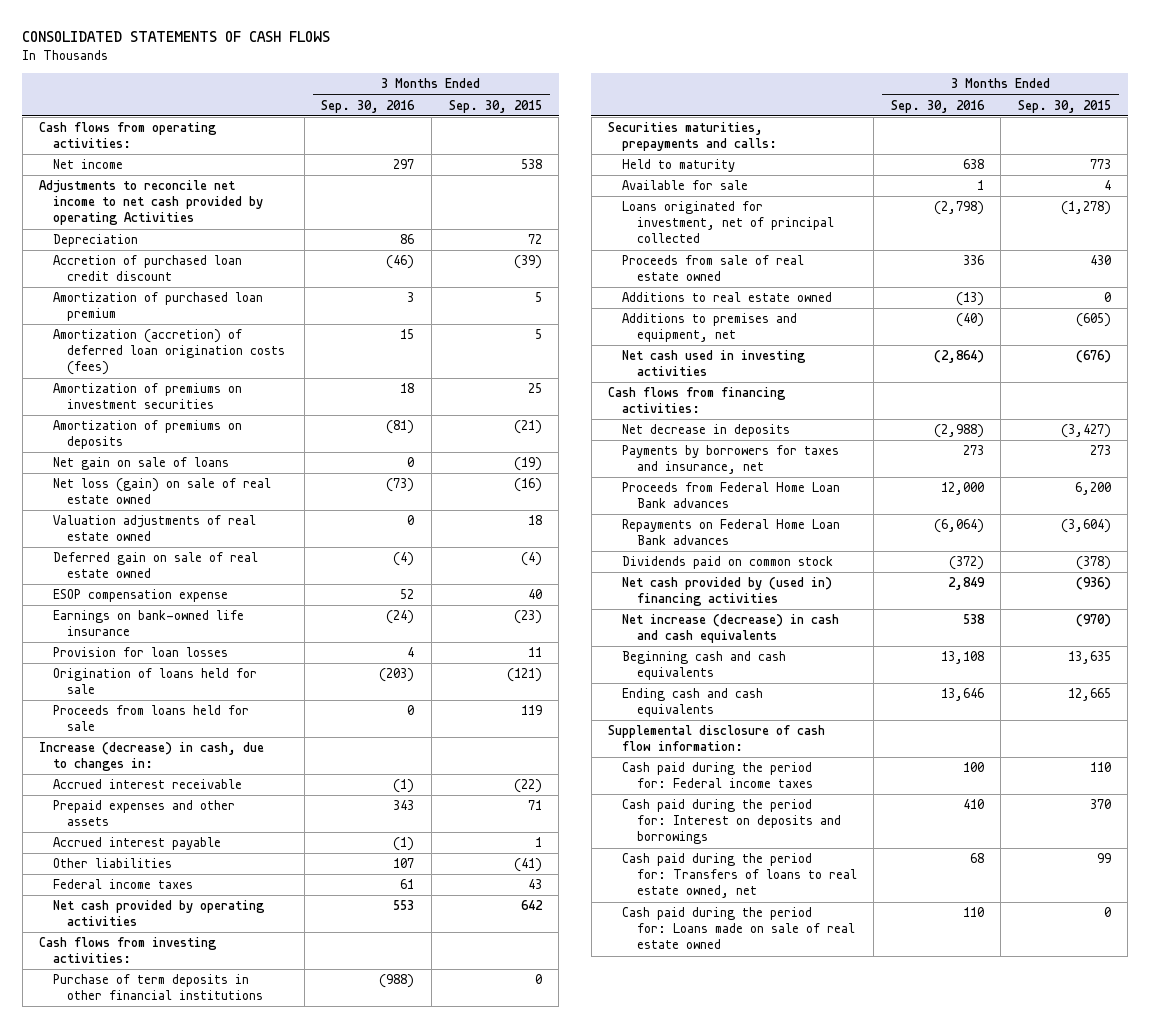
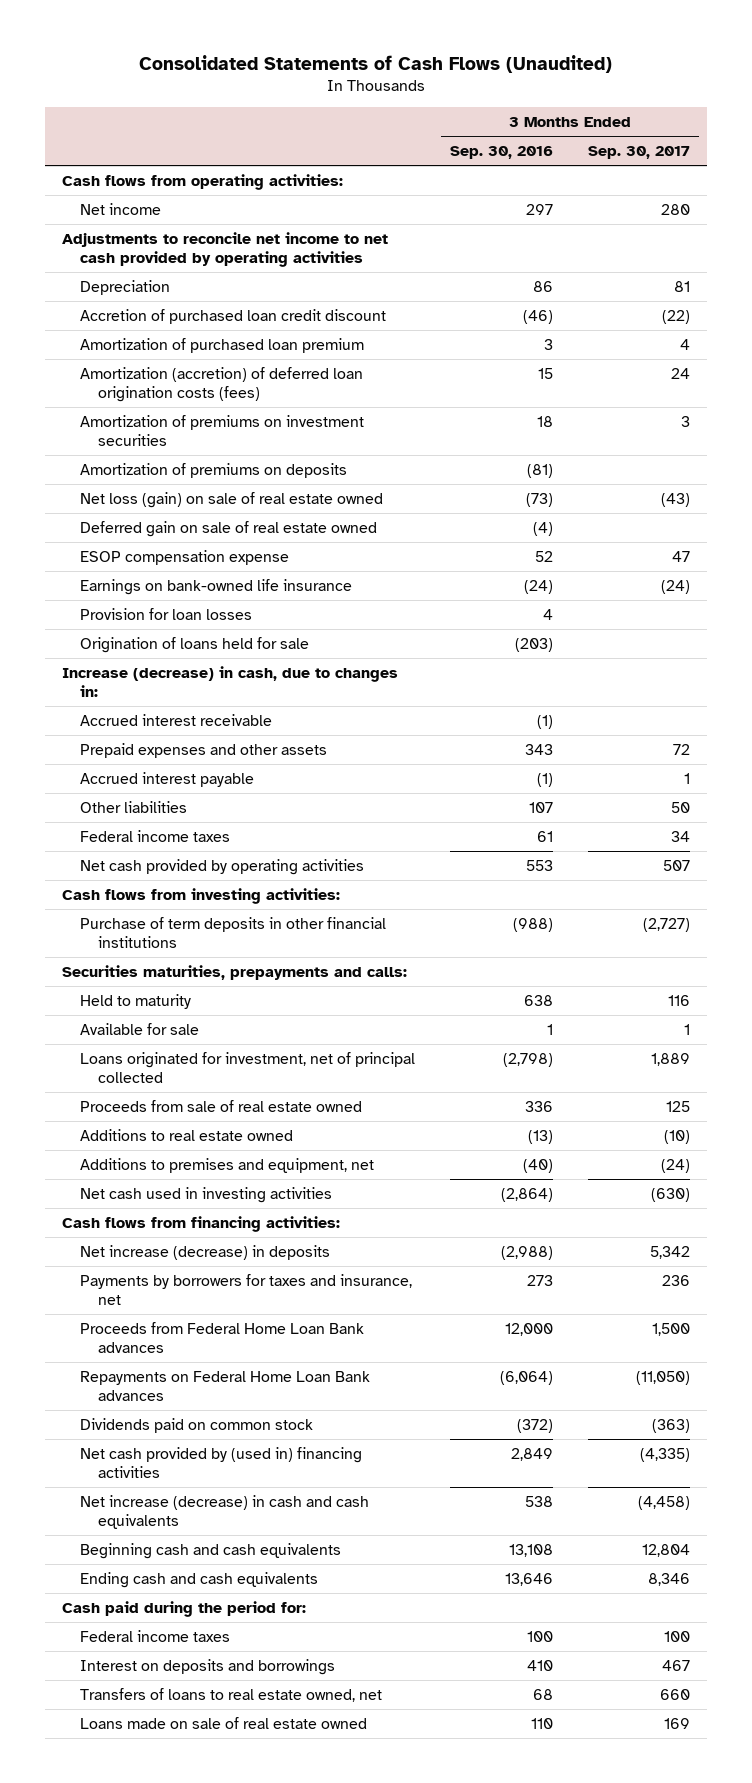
[22,31,331,43] CONSOLIDATED STATEMENTS OF CASH FLOWS -> [139,54,613,73] Consolidated Statements of Cash Flows (Unaudited)
[448,99,542,113] Sep. 30, 2015 -> none
none -> [587,146,690,160] Sep. 30, 2017
[39,180,264,226] Adjustments to reconcile net income to net cash provided by operating Activities -> [62,231,389,267] Adjustments to reconcile net income to net cash provided by operating activities
[53,457,230,471] Net gain on sale of loans -> none
[53,515,257,542] Valuation adjustments of real estate owned -> none
[53,705,250,732] Proceeds from loans held for sale -> none
[622,424,791,438] Net decrease in deposits -> [80,1244,331,1260] Net increase (decrease) in deposits
[608,725,826,752] Supplemental disclosure of cash flow information: -> none
none -> [62,1600,307,1617] Cash paid during the period for:
[622,762,813,789] Cash paid during the period for: Federal income taxes -> [80,1629,231,1642] Federal income taxes
[622,799,841,845] Cash paid during the period for: Interest on deposits and borrowings -> [80,1658,336,1675] Interest on deposits and borrowings
[622,853,857,899] Cash paid during the period for: Transfers of loans to real estate owned, net -> [80,1687,383,1702] Transfers of loans to real estate owned, net
[622,907,855,950] Cash paid during the period for: Loans made on sale of real estate owned -> [80,1716,368,1729] Loans made on sale of real estate owned

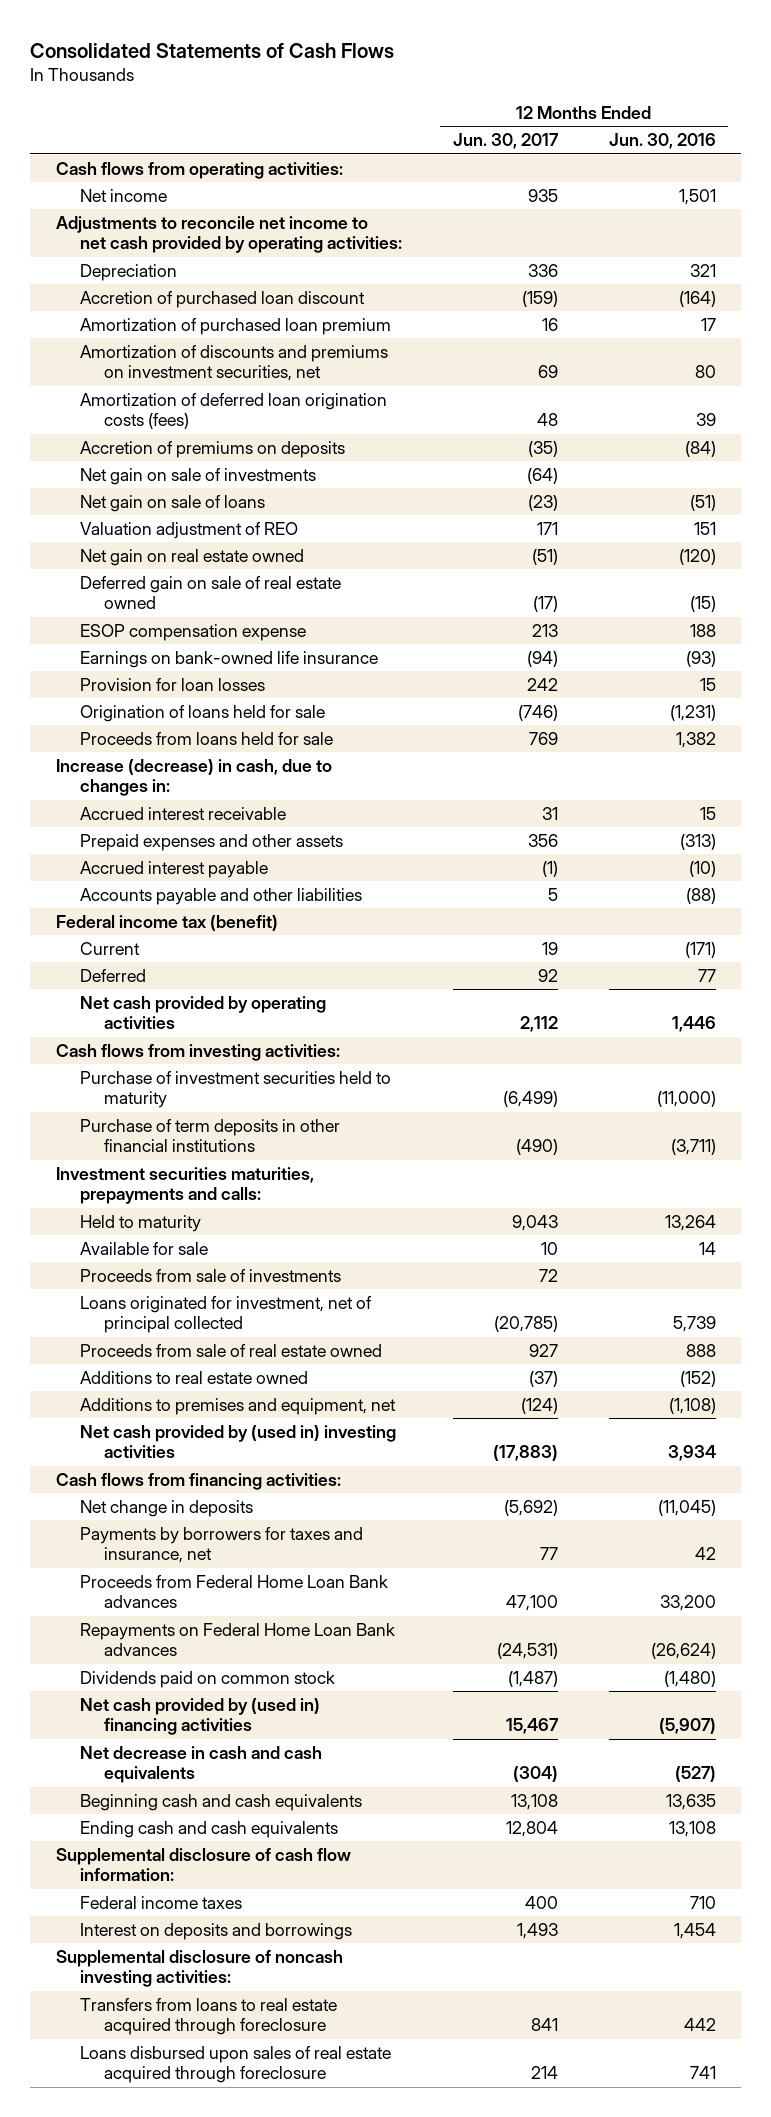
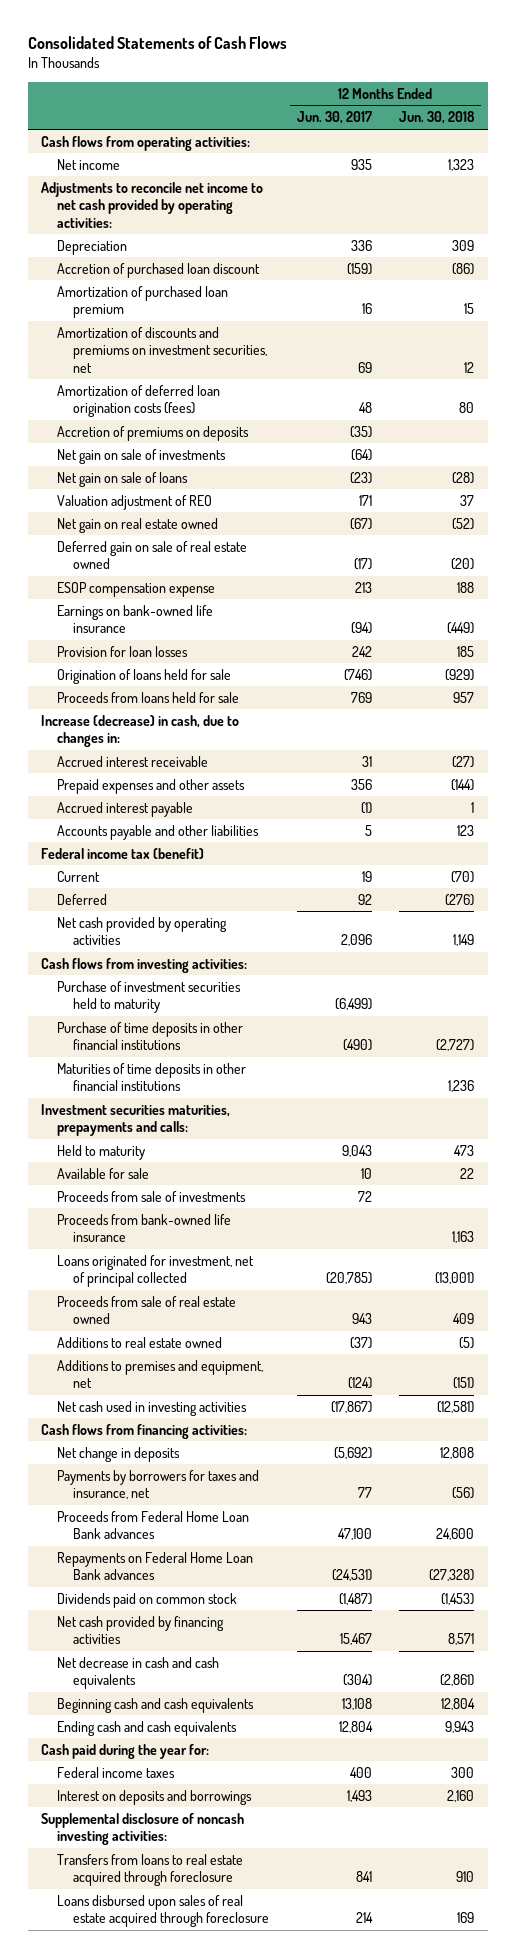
[608,133,716,150] Jun. 30, 2016 -> none
none -> [398,111,475,125] Jun. 30, 2018
[531,549,558,566] (51) -> [349,517,372,530] (67)
[519,1016,558,1033] 2,112 -> [340,934,372,947] 2,096
[80,1119,341,1153] Purchase of term deposits in other financial institutions -> [57,1021,244,1051] Purchase of time deposits in other financial institutions
none -> [57,1062,247,1092] Maturities of time deposits in other financial institutions
none -> [57,1213,232,1243] Proceeds from bank-owned life insurance
[528,1344,558,1358] 927 -> [351,1313,372,1325] 943
[80,1425,397,1459] Net cash provided by (used in) investing activities -> [57,1400,248,1416] Net cash used in investing activities
[492,1445,558,1462] (17,883) -> [330,1400,372,1413] (17,867)
[80,1698,321,1736] Net cash provided by (used in) financing activities -> [57,1615,225,1645] Net cash provided by financing activities
[55,1848,351,1882] Supplemental disclosure of cash flow information: -> none
none -> [41,1743,210,1759] Cash paid during the year for:

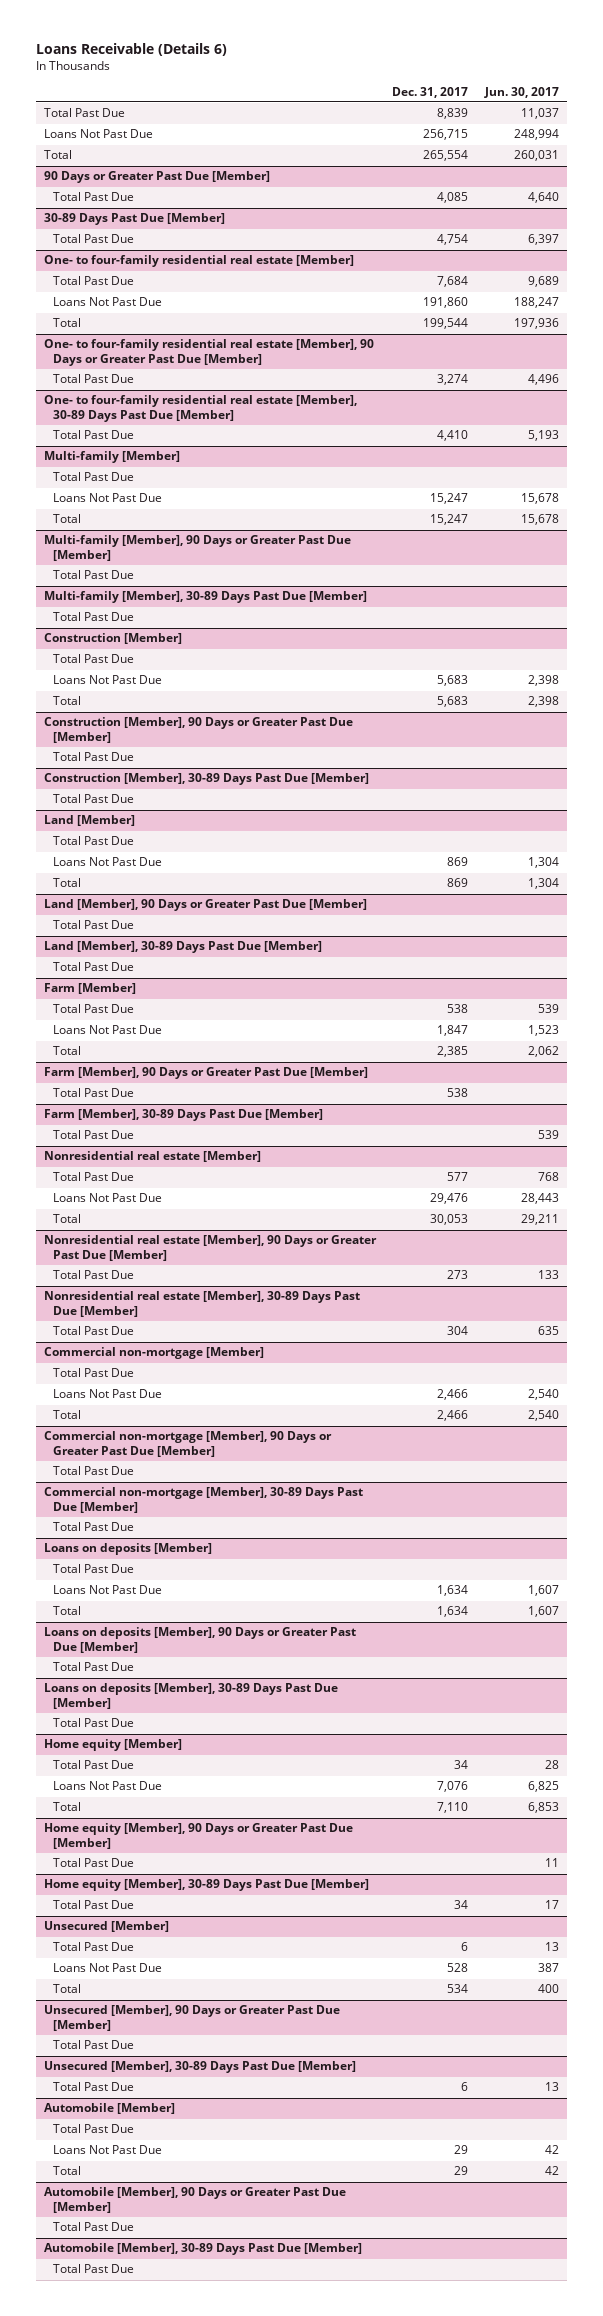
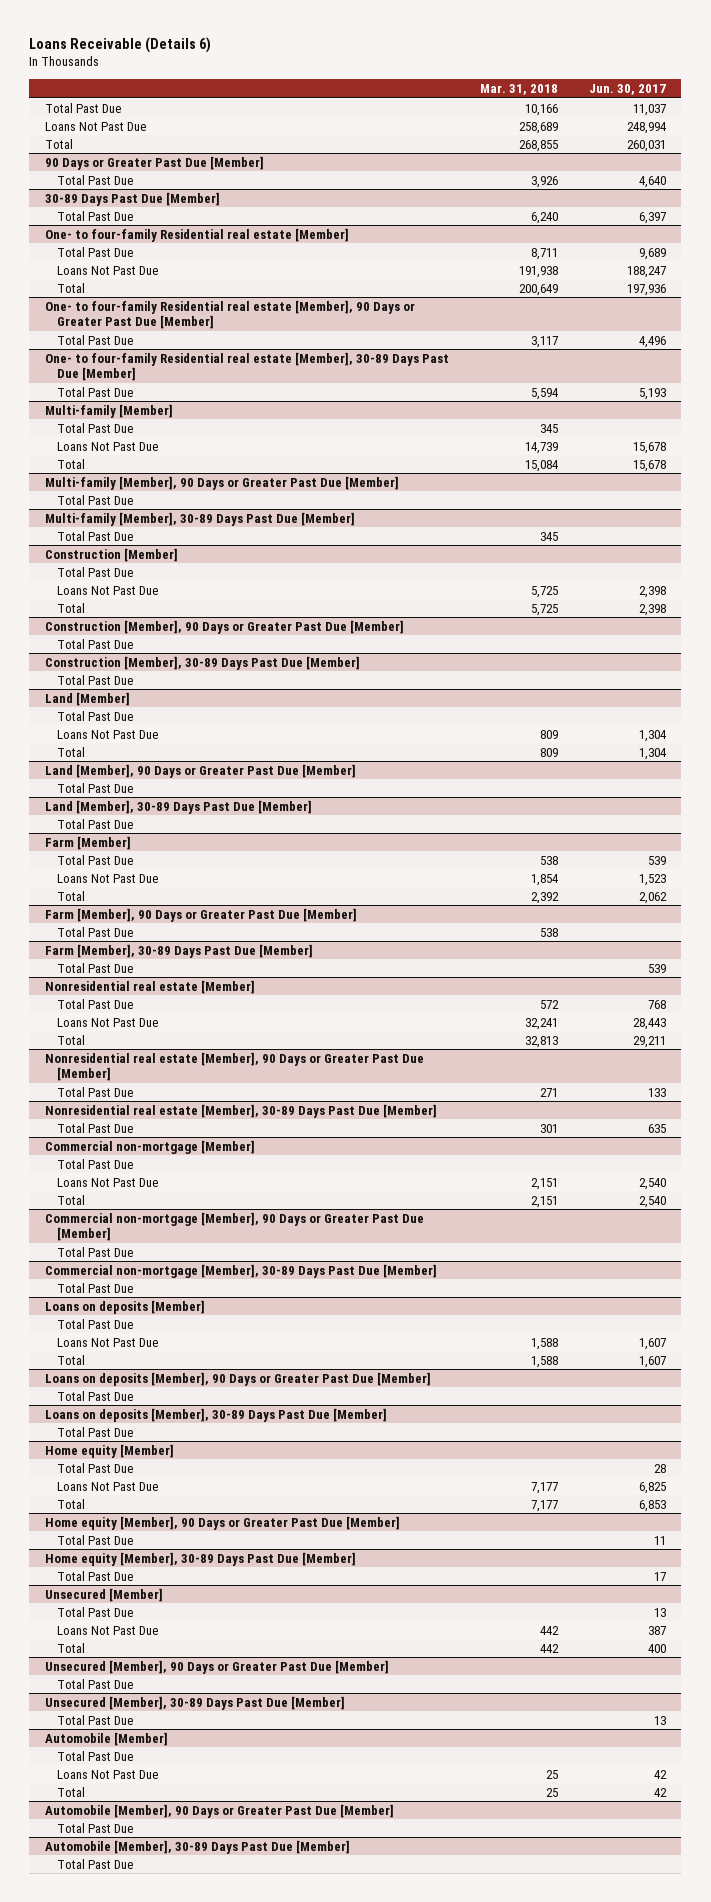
[392,86,469,98] Dec. 31, 2017 -> none
none -> [479,83,558,95] Mar. 31, 2018
[43,255,354,268] One- to four-family residential real estate [Member] -> [44,227,349,242] One- to four-family Residential real estate [Member]
[43,339,374,366] One- to four-family residential real estate [Member], 90 Days or Greater Past Due [Member] -> [44,299,415,330] One- to four-family Residential real estate [Member], 90 Days or Greater Past Due [Member]
[43,395,357,422] One- to four-family residential real estate [Member], 30-89 Days Past Due [Member] -> [44,351,449,382] One- to four-family Residential real estate [Member], 30-89 Days Past Due [Member]

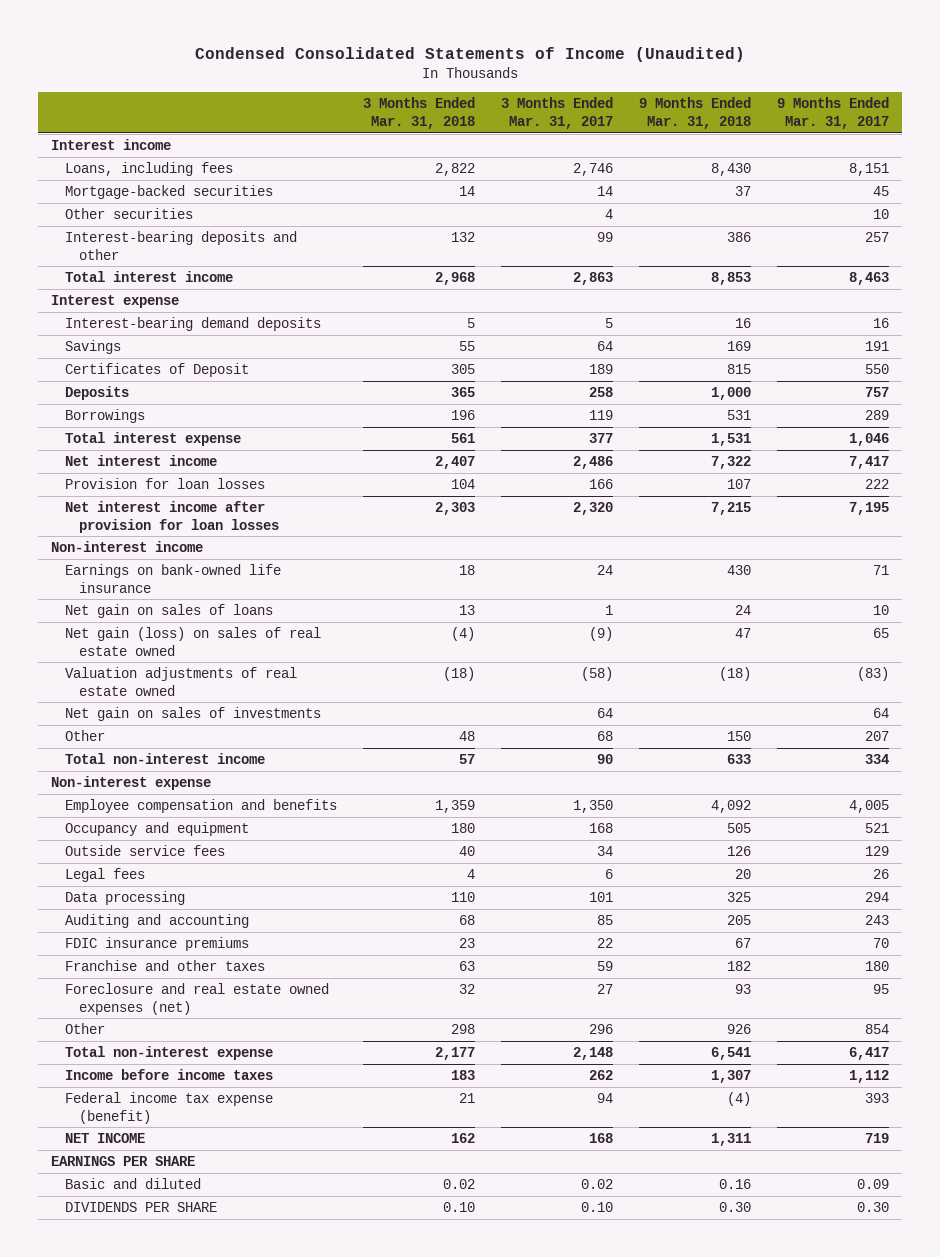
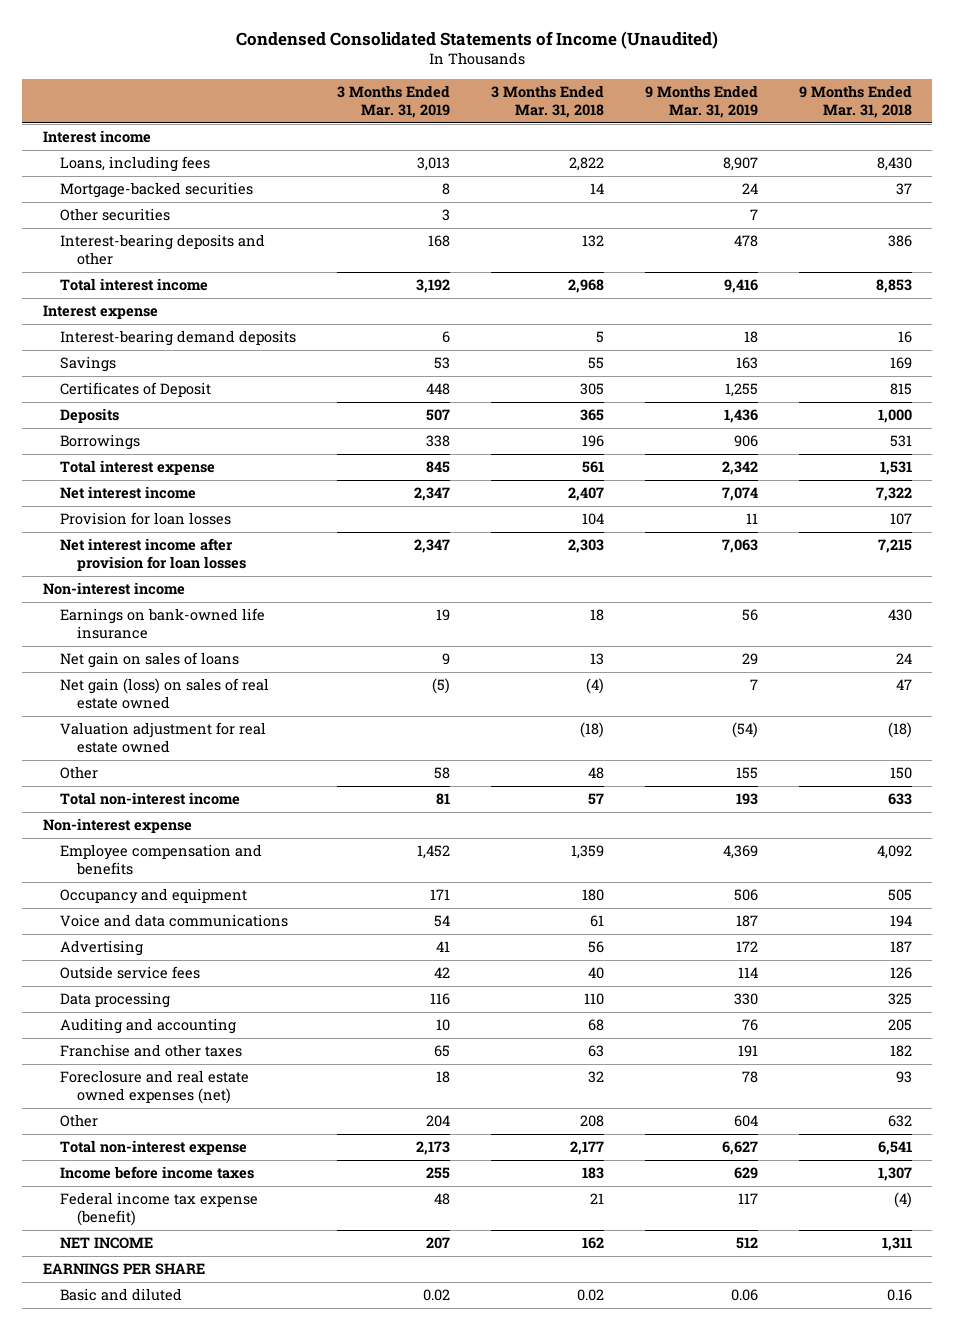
[501,97,614,129] 3 Months Ended Mar. 31, 2017 -> none
[777,97,890,129] 9 Months Ended Mar. 31, 2017 -> none
none -> [336,85,450,119] 3 Months Ended Mar. 31, 2019
none -> [644,85,758,119] 9 Months Ended Mar. 31, 2019
[65,707,322,722] Net gain on sales of investments -> none
[65,667,298,696] Valuation adjustments of real estate owned -> [59,722,266,754] Valuation adjustment for real estate owned
none -> [59,914,288,928] Voice and data communications
none -> [59,940,143,957] Advertising
[65,868,146,883] Legal fees -> none
[65,937,250,952] FDIC insurance premiums -> none
[451,1024,476,1035] 298 -> [579,1115,604,1128] 208
[727,1024,752,1035] 926 -> [887,1115,912,1128] 632
[65,1202,218,1213] DIVIDENDS PER SHARE -> none

